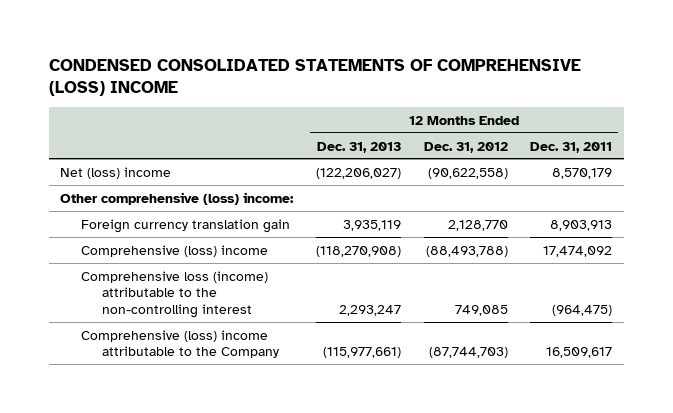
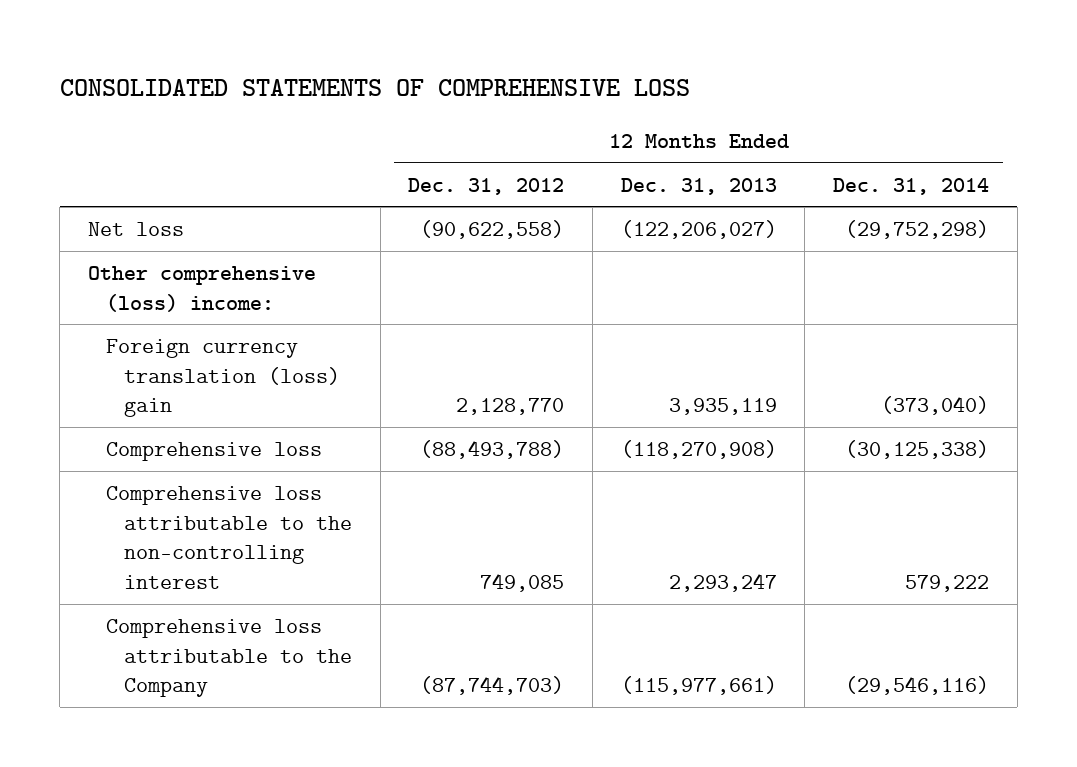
[49,59,582,97] CONDENSED CONSOLIDATED STATEMENTS OF COMPREHENSIVE (LOSS) INCOME -> [59,78,690,96] CONSOLIDATED STATEMENTS OF COMPREHENSIVE LOSS
[530,141,613,153] Dec. 31, 2011 -> none
none -> [833,177,990,195] Dec. 31, 2014
[60,166,172,179] Net (loss) income -> [87,221,184,236] Net loss
[81,218,291,233] Foreign currency translation gain -> [106,338,341,418] Foreign currency translation (loss) gain
[81,244,269,257] Comprehensive (loss) income -> [106,441,323,461] Comprehensive loss
[81,270,269,319] Comprehensive loss (income) attributable to the non-controlling interest -> [106,485,353,589] Comprehensive loss attributable to the non-controlling interest
[81,329,279,359] Comprehensive (loss) income attributable to the Company -> [106,618,353,698] Comprehensive loss attributable to the Company

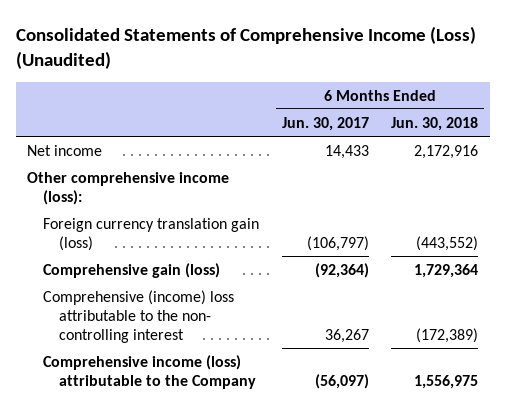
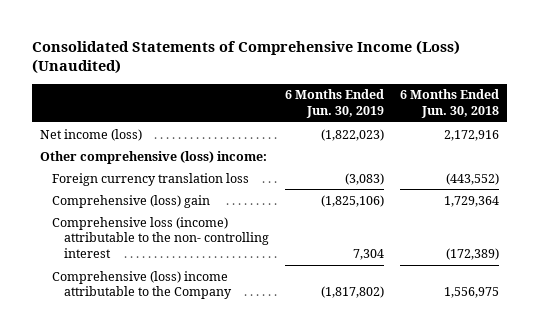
[281,116,369,131] Jun. 30, 2017 -> none
none -> [285,89,385,119] 6 Months Ended Jun. 30, 2019
[26,144,102,156] Net income -> [40,128,143,141] Net income (loss)
[26,171,229,205] Other comprehensive income (loss): -> [40,150,268,164] Other comprehensive (loss) income:
[42,217,259,251] Foreign currency translation gain (loss) -> [52,172,250,186] Foreign currency translation loss
[42,262,220,278] Comprehensive gain (loss) -> [52,194,211,208] Comprehensive (loss) gain
[42,289,234,343] Comprehensive (income) loss attributable to the non- controlling interest -> [52,216,269,259] Comprehensive loss (income) attributable to the non- controlling interest
[42,354,256,389] Comprehensive income (loss) attributable to the Company -> [52,270,232,300] Comprehensive (loss) income attributable to the Company

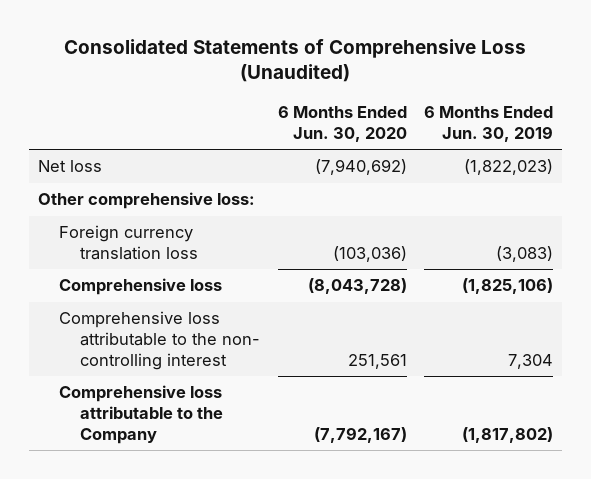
[32,39,461,75] Consolidated Statements of Comprehensive Income (Loss) (Unaudited) -> [64,39,527,83] Consolidated Statements of Comprehensive Loss (Unaudited)
[400,89,500,119] 6 Months Ended Jun. 30, 2018 -> none
none -> [277,106,407,142] 6 Months Ended Jun. 30, 2020
[40,128,143,141] Net income (loss) -> [37,160,102,173] Net loss
[40,150,268,164] Other comprehensive (loss) income: -> [37,192,255,210] Other comprehensive loss:
[52,194,211,208] Comprehensive (loss) gain -> [58,278,222,296] Comprehensive loss
[52,216,269,259] Comprehensive loss (income) attributable to the non- controlling interest -> [58,311,260,370] Comprehensive loss attributable to the non- controlling interest
[52,270,232,300] Comprehensive (loss) income attributable to the Company -> [58,385,223,444] Comprehensive loss attributable to the Company

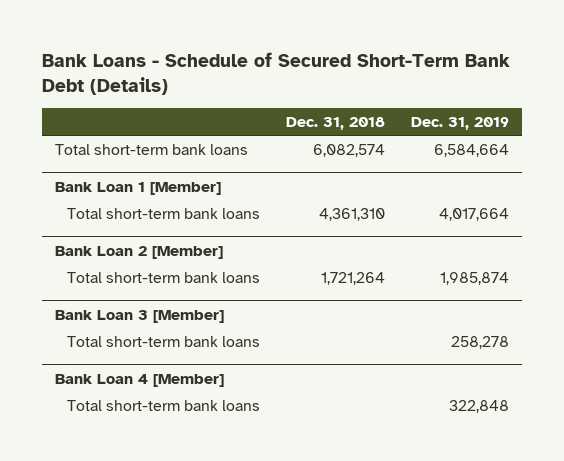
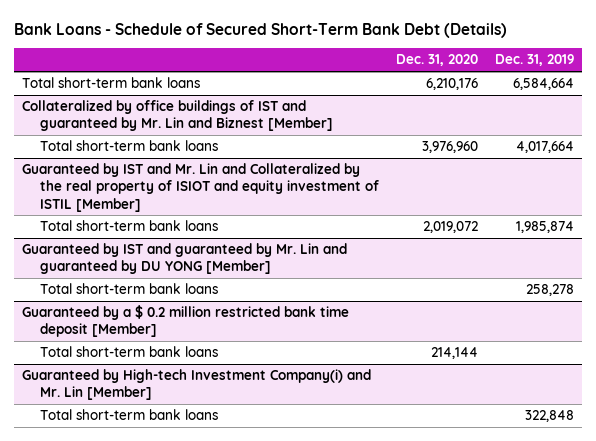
[285,117,385,131] Dec. 31, 2018 -> none
none -> [395,54,478,67] Dec. 31, 2020
[55,181,222,195] Bank Loan 1 [Member] -> [22,100,333,132] Collateralized by office buildings of IST and guaranteed by Mr. Lin and Biznest [Member]
[55,245,224,259] Bank Loan 2 [Member] -> [22,163,379,212] Guaranteed by IST and Mr. Lin and Collateralized by the real property of ISIOT and equity investment of ISTIL [Member]
[55,309,225,323] Bank Loan 3 [Member] -> [22,243,348,275] Guaranteed by IST and guaranteed by Mr. Lin and guaranteed by DU YONG [Member]
[55,373,225,387] Bank Loan 4 [Member] -> [22,305,350,338] Guaranteed by a $ 0.2 million restricted bank time deposit [Member]
none -> [39,346,218,358] Total short-term bank loans
none -> [22,369,372,401] Guaranteed by High-tech Investment Company(i) and Mr. Lin [Member]

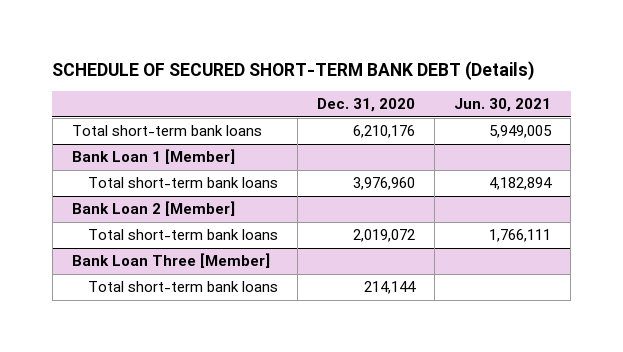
[13,22,507,38] Bank Loans - Schedule of Secured Short-Term Bank Debt (Details) -> [52,60,536,80] SCHEDULE OF SECURED SHORT-TERM BANK DEBT (Details)
[494,54,574,67] Dec. 31, 2019 -> none
none -> [454,98,552,113] Jun. 30, 2021
[22,100,333,132] Collateralized by office buildings of IST and guaranteed by Mr. Lin and Biznest [Member] -> [71,149,235,165] Bank Loan 1 [Member]
[22,163,379,212] Guaranteed by IST and Mr. Lin and Collateralized by the real property of ISIOT and equity investment of ISTIL [Member] -> [71,201,235,217] Bank Loan 2 [Member]
[39,283,218,295] Total short-term bank loans -> none
[22,305,350,338] Guaranteed by a $ 0.2 million restricted bank time deposit [Member] -> none
[22,243,348,275] Guaranteed by IST and guaranteed by Mr. Lin and guaranteed by DU YONG [Member] -> [71,253,270,269] Bank Loan Three [Member]
[22,369,372,401] Guaranteed by High-tech Investment Company(i) and Mr. Lin [Member] -> none
[39,409,218,421] Total short-term bank loans -> none

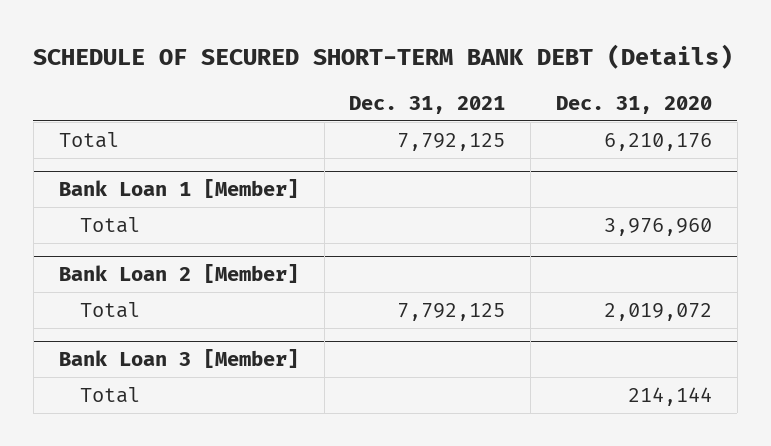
[454,98,552,113] Jun. 30, 2021 -> none
none -> [349,95,506,114] Dec. 31, 2021
[71,125,262,137] Total short-term bank loans -> [58,132,119,149] Total
[87,177,278,189] Total short-term bank loans -> [80,217,141,234] Total
[87,229,278,241] Total short-term bank loans -> [80,302,141,319] Total
[71,253,270,269] Bank Loan Three [Member] -> [58,349,299,369] Bank Loan 3 [Member]
[87,281,278,293] Total short-term bank loans -> [80,387,141,404] Total

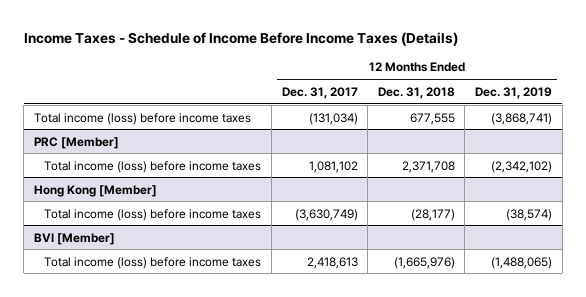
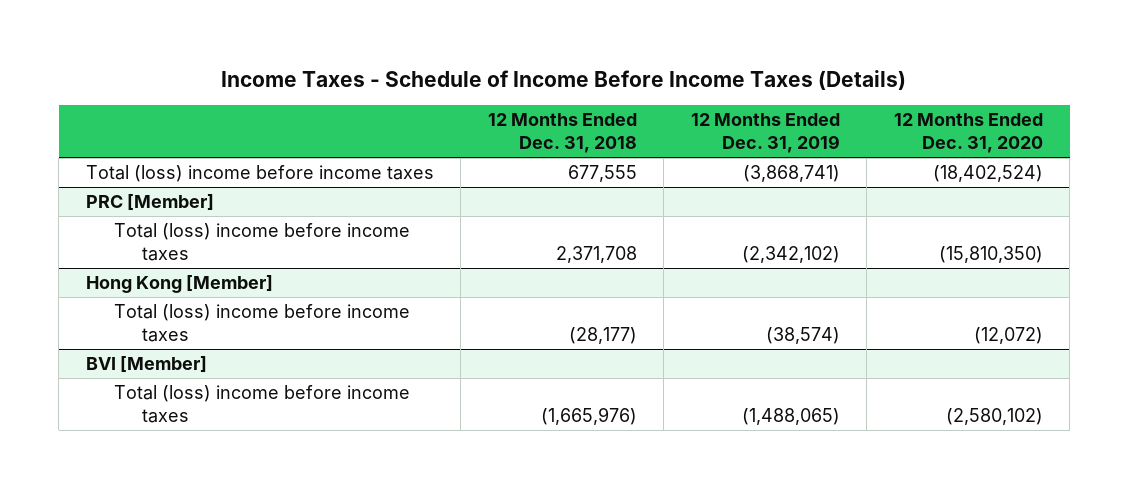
[281,86,358,99] Dec. 31, 2017 -> none
none -> [893,113,1043,154] 12 Months Ended Dec. 31, 2020
[34,112,252,125] Total income (loss) before income taxes -> [85,165,434,183] Total (loss) income before income taxes
[44,160,262,173] Total income (loss) before income taxes -> [113,223,410,262] Total (loss) income before income taxes
[44,208,262,221] Total income (loss) before income taxes -> [113,304,410,343] Total (loss) income before income taxes
[44,256,262,269] Total income (loss) before income taxes -> [113,385,410,424] Total (loss) income before income taxes

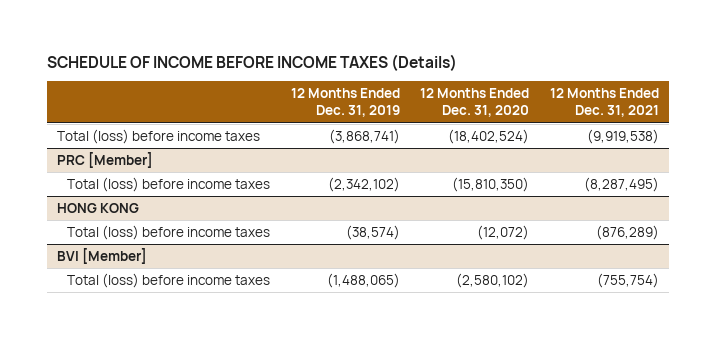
[221,69,907,90] Income Taxes - Schedule of Income Before Income Taxes (Details) -> [46,53,457,71] SCHEDULE OF INCOME BEFORE INCOME TAXES (Details)
[487,113,637,154] 12 Months Ended Dec. 31, 2018 -> none
none -> [550,88,660,118] 12 Months Ended Dec. 31, 2021
[85,165,434,183] Total (loss) income before income taxes -> [56,129,260,145] Total (loss) before income taxes
[113,223,410,262] Total (loss) income before income taxes -> [66,177,270,193] Total (loss) before income taxes
[85,275,273,294] Hong Kong [Member] -> [56,203,139,214] HONG KONG
[113,304,410,343] Total (loss) income before income taxes -> [66,225,270,241] Total (loss) before income taxes
[113,385,410,424] Total (loss) income before income taxes -> [66,273,270,289] Total (loss) before income taxes

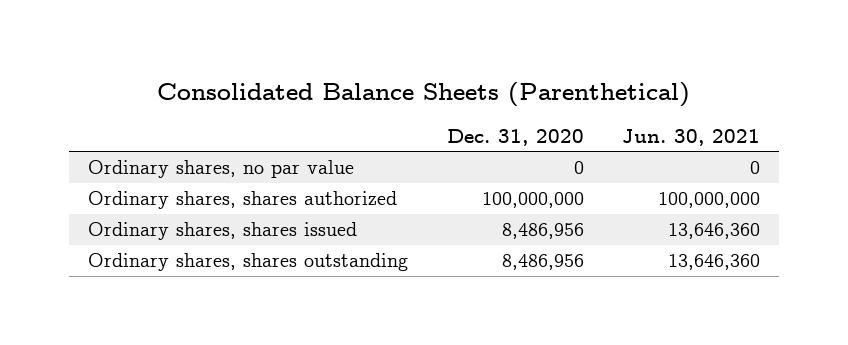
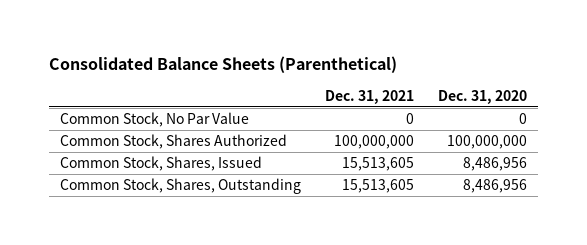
[621,129,760,147] Jun. 30, 2021 -> none
none -> [325,89,415,104] Dec. 31, 2021
[88,160,355,179] Ordinary shares, no par value -> [60,112,250,128] Common Stock, No Par Value
[88,191,398,210] Ordinary shares, shares authorized -> [60,134,288,150] Common Stock, Shares Authorized
[88,222,358,241] Ordinary shares, shares issued -> [60,156,263,172] Common Stock, Shares, Issued
[88,253,409,272] Ordinary shares, shares outstanding -> [60,178,302,195] Common Stock, Shares, Outstanding

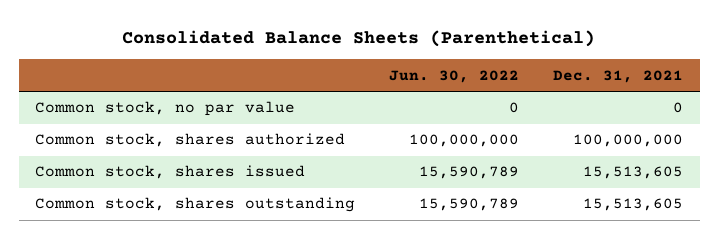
[437,89,527,104] Dec. 31, 2020 -> none
none -> [389,69,520,83] Jun. 30, 2022
[60,112,250,128] Common Stock, No Par Value -> [35,101,296,117] Common stock, no par value
[60,134,288,150] Common Stock, Shares Authorized -> [35,133,346,148] Common stock, shares authorized
[60,156,263,172] Common Stock, Shares, Issued -> [35,165,306,180] Common stock, shares issued
[60,178,302,195] Common Stock, Shares, Outstanding -> [35,197,356,213] Common stock, shares outstanding

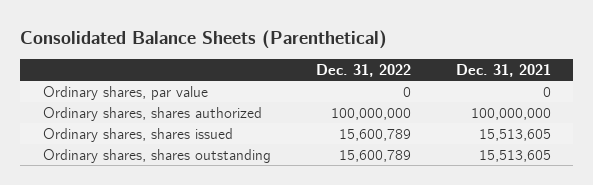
[389,69,520,83] Jun. 30, 2022 -> none
none -> [315,63,411,77] Dec. 31, 2022
[35,101,296,117] Common stock, no par value -> [42,85,208,100] Ordinary shares, par value
[35,133,346,148] Common stock, shares authorized -> [42,106,262,121] Ordinary shares, shares authorized
[35,165,306,180] Common stock, shares issued -> [42,127,233,142] Ordinary shares, shares issued
[35,197,356,213] Common stock, shares outstanding -> [42,148,271,163] Ordinary shares, shares outstanding

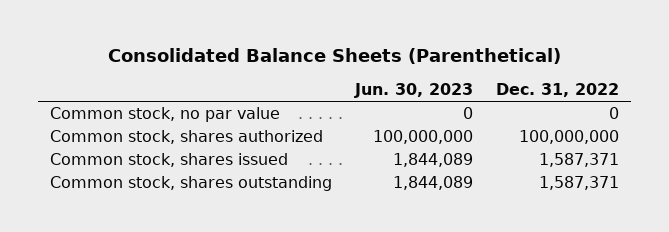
[455,63,551,77] Dec. 31, 2021 -> none
none -> [354,83,474,99] Jun. 30, 2023
[42,85,208,100] Ordinary shares, par value -> [49,107,280,123] Common stock, no par value
[42,106,262,121] Ordinary shares, shares authorized -> [49,130,323,145] Common stock, shares authorized
[42,127,233,142] Ordinary shares, shares issued -> [49,153,288,168] Common stock, shares issued
[338,128,411,141] 15,600,789 -> [539,153,620,168] 1,587,371
[42,148,271,163] Ordinary shares, shares outstanding -> [49,176,332,192] Common stock, shares outstanding
[338,149,411,162] 15,600,789 -> [539,176,620,191] 1,587,371

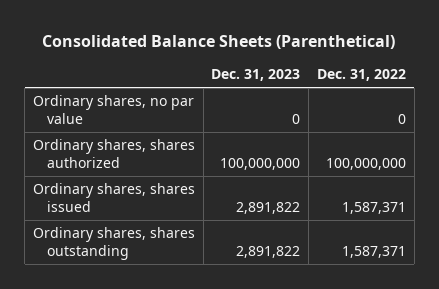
[354,83,474,99] Jun. 30, 2023 -> none
none -> [211,69,301,82] Dec. 31, 2023
[49,107,280,123] Common stock, no par value -> [32,95,194,125] Ordinary shares, no par value
[49,130,323,145] Common stock, shares authorized -> [32,139,195,169] Ordinary shares, shares authorized
[49,153,288,168] Common stock, shares issued -> [32,183,195,213] Ordinary shares, shares issued
[49,176,332,192] Common stock, shares outstanding -> [32,227,195,261] Ordinary shares, shares outstanding

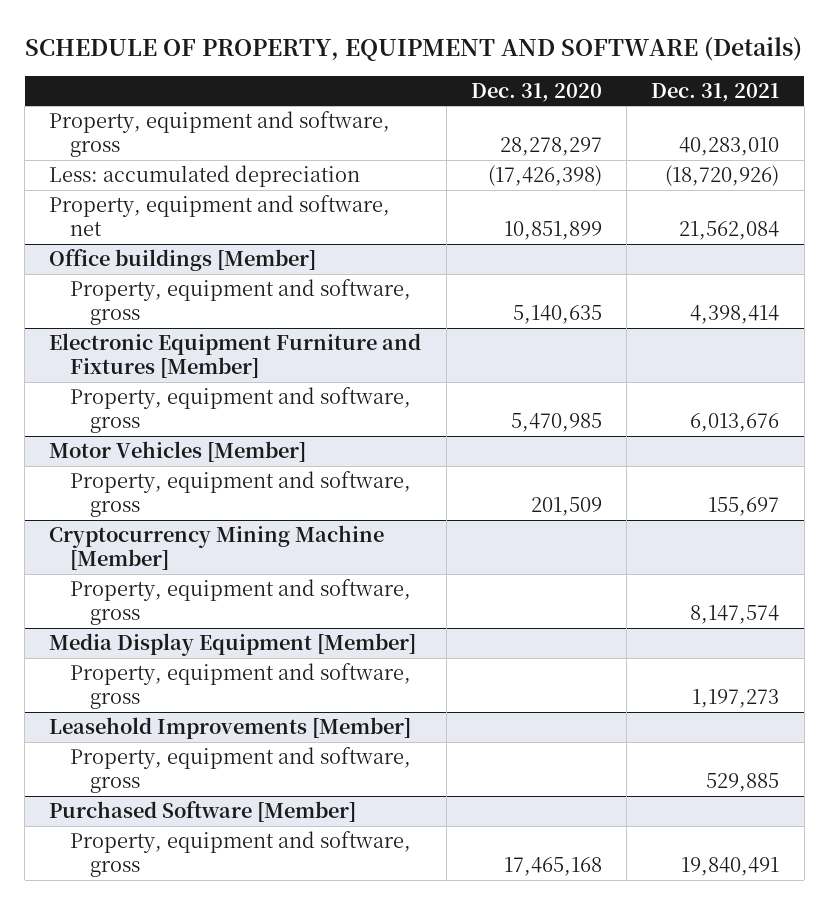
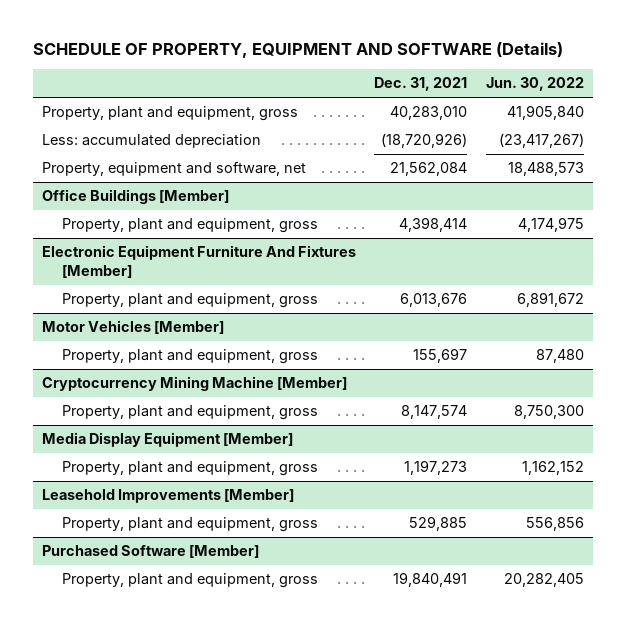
[470,82,602,102] Dec. 31, 2020 -> none
none -> [485,77,584,92] Jun. 30, 2022
[49,111,391,158] Property, equipment and software, gross -> [41,106,298,122] Property, plant and equipment, gross
[49,249,317,272] Office buildings [Member] -> [41,189,229,205] Office Buildings [Member]
[69,279,411,326] Property, equipment and software, gross -> [62,218,319,234] Property, plant and equipment, gross
[49,333,422,379] Electronic Equipment Furniture and Fixtures [Member] -> [41,245,356,278] Electronic Equipment Furniture And Fixtures [Member]
[69,387,411,434] Property, equipment and software, gross -> [62,293,319,309] Property, plant and equipment, gross
[69,471,411,518] Property, equipment and software, gross -> [62,349,319,365] Property, plant and equipment, gross
[69,579,411,626] Property, equipment and software, gross -> [62,405,319,421] Property, plant and equipment, gross
[69,663,411,710] Property, equipment and software, gross -> [62,461,319,477] Property, plant and equipment, gross
[69,747,411,794] Property, equipment and software, gross -> [62,517,319,533] Property, plant and equipment, gross
[69,831,411,878] Property, equipment and software, gross -> [62,573,319,589] Property, plant and equipment, gross

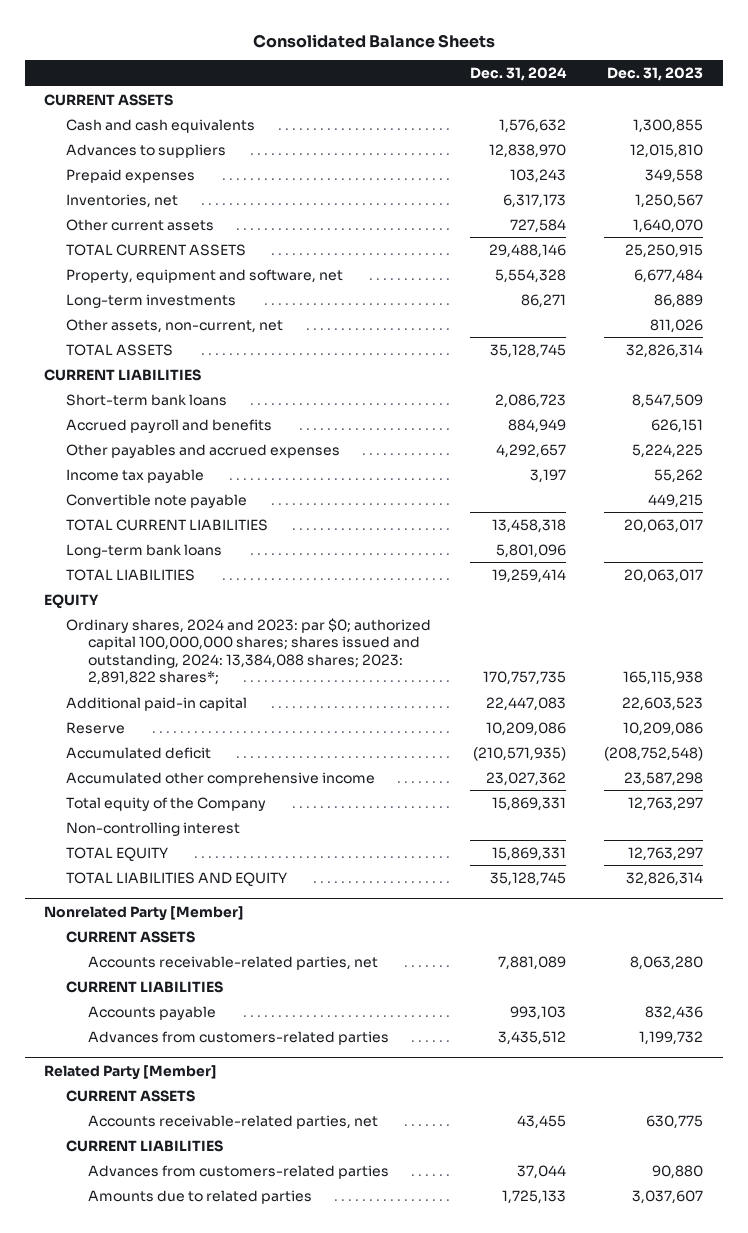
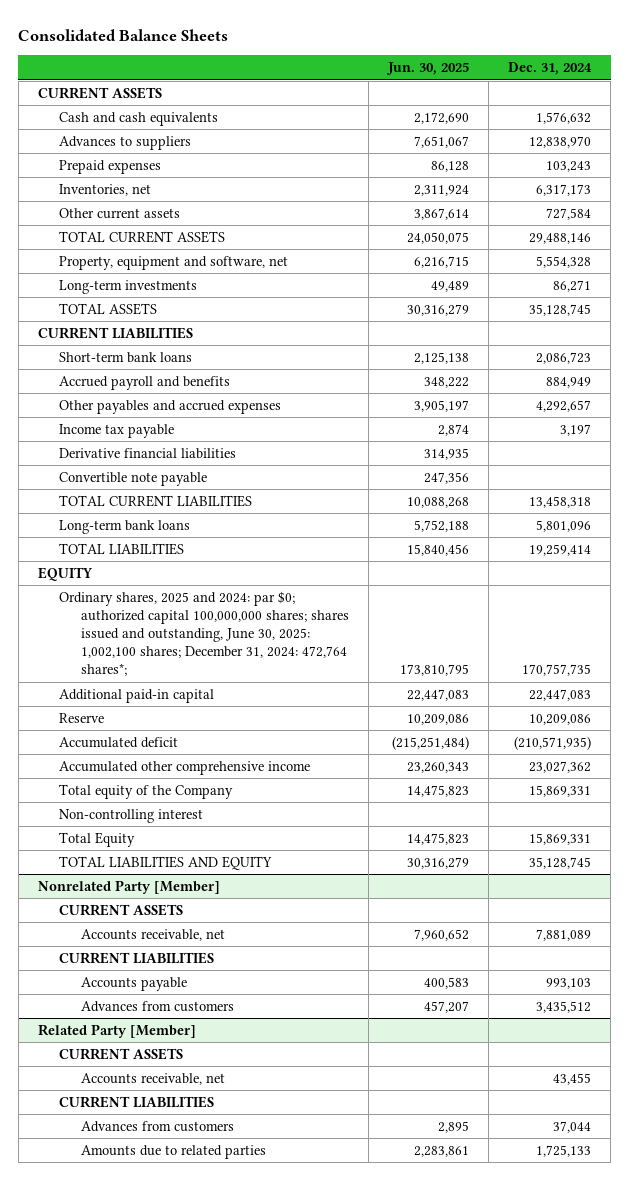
[607,67,704,82] Dec. 31, 2023 -> none
none -> [386,62,470,76] Jun. 30, 2025
[66,318,284,333] Other assets, non-current, net -> none
none -> [59,447,237,459] Derivative financial liabilities
[66,617,432,686] Ordinary shares, 2024 and 2023: par $0; authorized capital 100,000,000 shares; shares issued and outstanding, 2024: 13,384,088 shares; 2023: 2,891,822 shares*; -> [59,590,349,677] Ordinary shares, 2025 and 2024: par $0; authorized capital 100,000,000 shares; shares issued and outstanding, June 30, 2025: 1,002,100 shares; December 31, 2024: 472,764 shares*;
[66,846,169,861] TOTAL EQUITY -> [59,831,136,847] Total Equity
[88,955,379,970] Accounts receivable-related parties, net -> [80,928,225,941] Accounts receivable, net
[88,1030,390,1045] Advances from customers-related parties -> [80,1000,234,1012] Advances from customers
[88,1114,379,1129] Accounts receivable-related parties, net -> [80,1072,225,1085] Accounts receivable, net
[88,1164,390,1179] Advances from customers-related parties -> [80,1120,234,1132] Advances from customers

